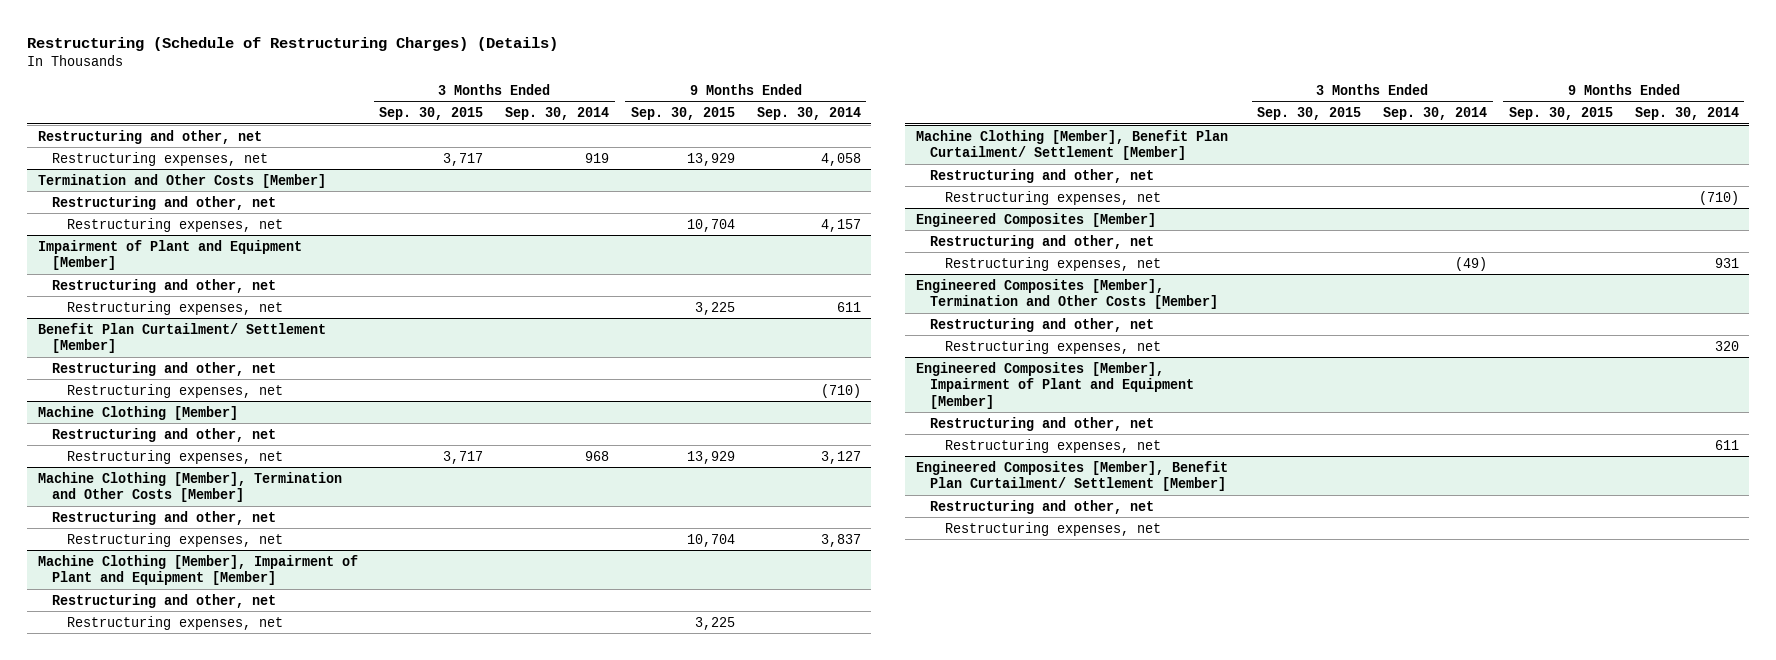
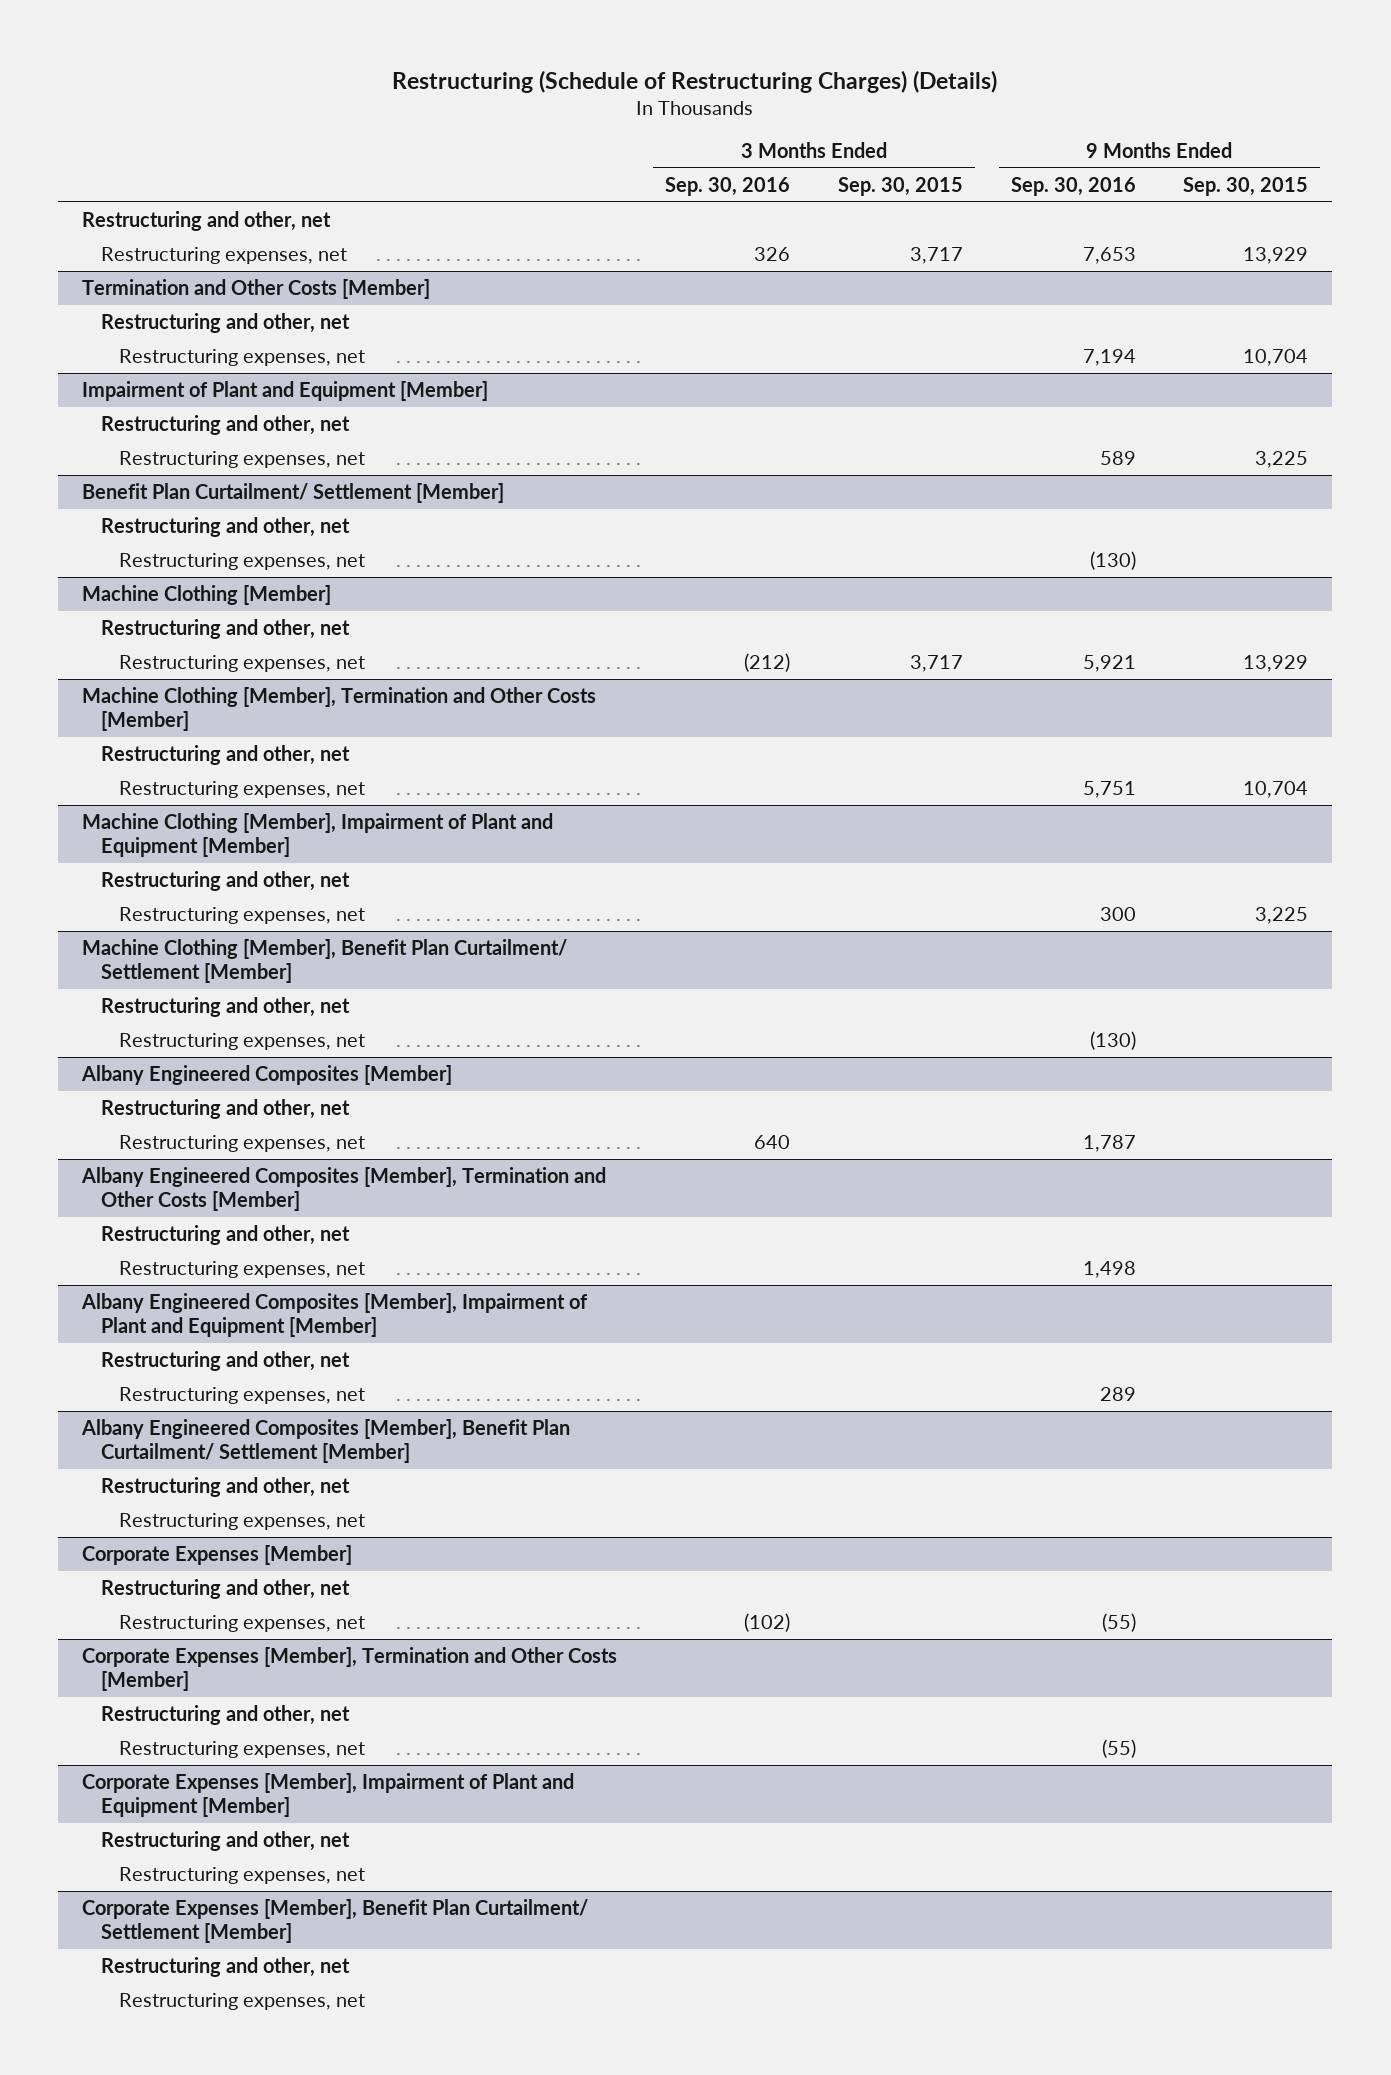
[505,107,610,121] Sep. 30, 2014 -> none
[756,107,861,121] Sep. 30, 2014 -> none
none -> [664,176,790,196] Sep. 30, 2016
none -> [1010,176,1136,196] Sep. 30, 2016
[915,212,1156,227] Engineered Composites [Member] -> [81,1064,453,1085] Albany Engineered Composites [Member]
[915,278,1219,310] Engineered Composites [Member], Termination and Other Costs [Member] -> [81,1166,607,1212] Albany Engineered Composites [Member], Termination and Other Costs [Member]
[915,361,1195,409] Engineered Composites [Member], Impairment of Plant and Equipment [Member] -> [81,1292,589,1338] Albany Engineered Composites [Member], Impairment of Plant and Equipment [Member]
[915,460,1228,492] Engineered Composites [Member], Benefit Plan Curtailment/ Settlement [Member] -> [81,1418,571,1464] Albany Engineered Composites [Member], Benefit Plan Curtailment/ Settlement [Member]
none -> [82,1544,353,1565] Corporate Expenses [Member]
none -> [100,1578,350,1599] Restructuring and other, net
none -> [119,1614,366,1632] Restructuring expenses, net
none -> [82,1646,618,1692] Corporate Expenses [Member], Termination and Other Costs [Member]
none -> [100,1704,350,1725] Restructuring and other, net
none -> [119,1740,366,1758] Restructuring expenses, net
none -> [82,1772,575,1818] Corporate Expenses [Member], Impairment of Plant and Equipment [Member]
none -> [100,1830,350,1851] Restructuring and other, net
none -> [119,1866,366,1884] Restructuring expenses, net
none -> [82,1898,589,1944] Corporate Expenses [Member], Benefit Plan Curtailment/ Settlement [Member]
none -> [100,1956,350,1977] Restructuring and other, net
none -> [119,1992,366,2010] Restructuring expenses, net

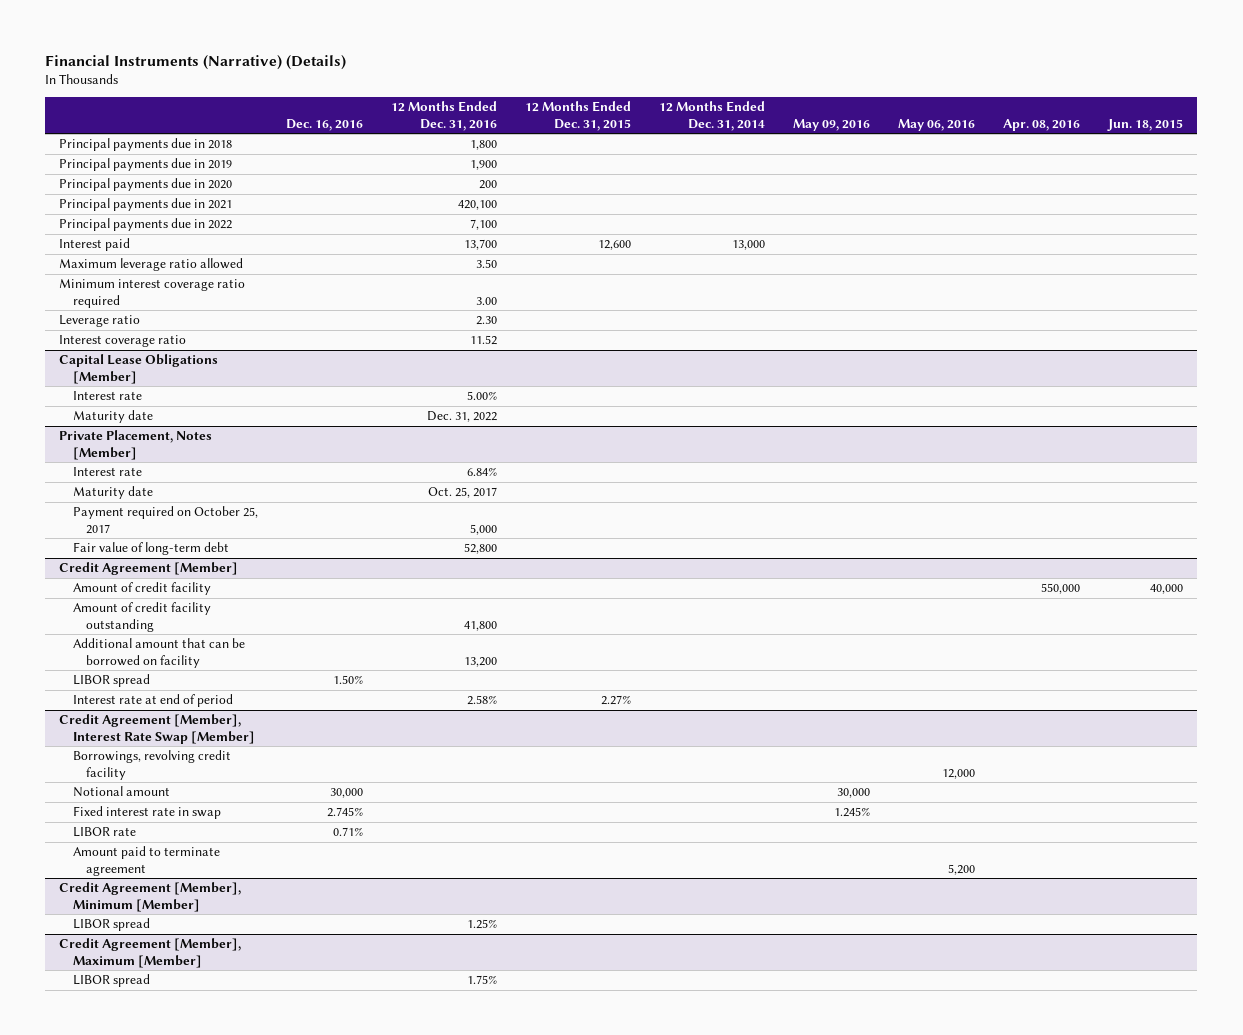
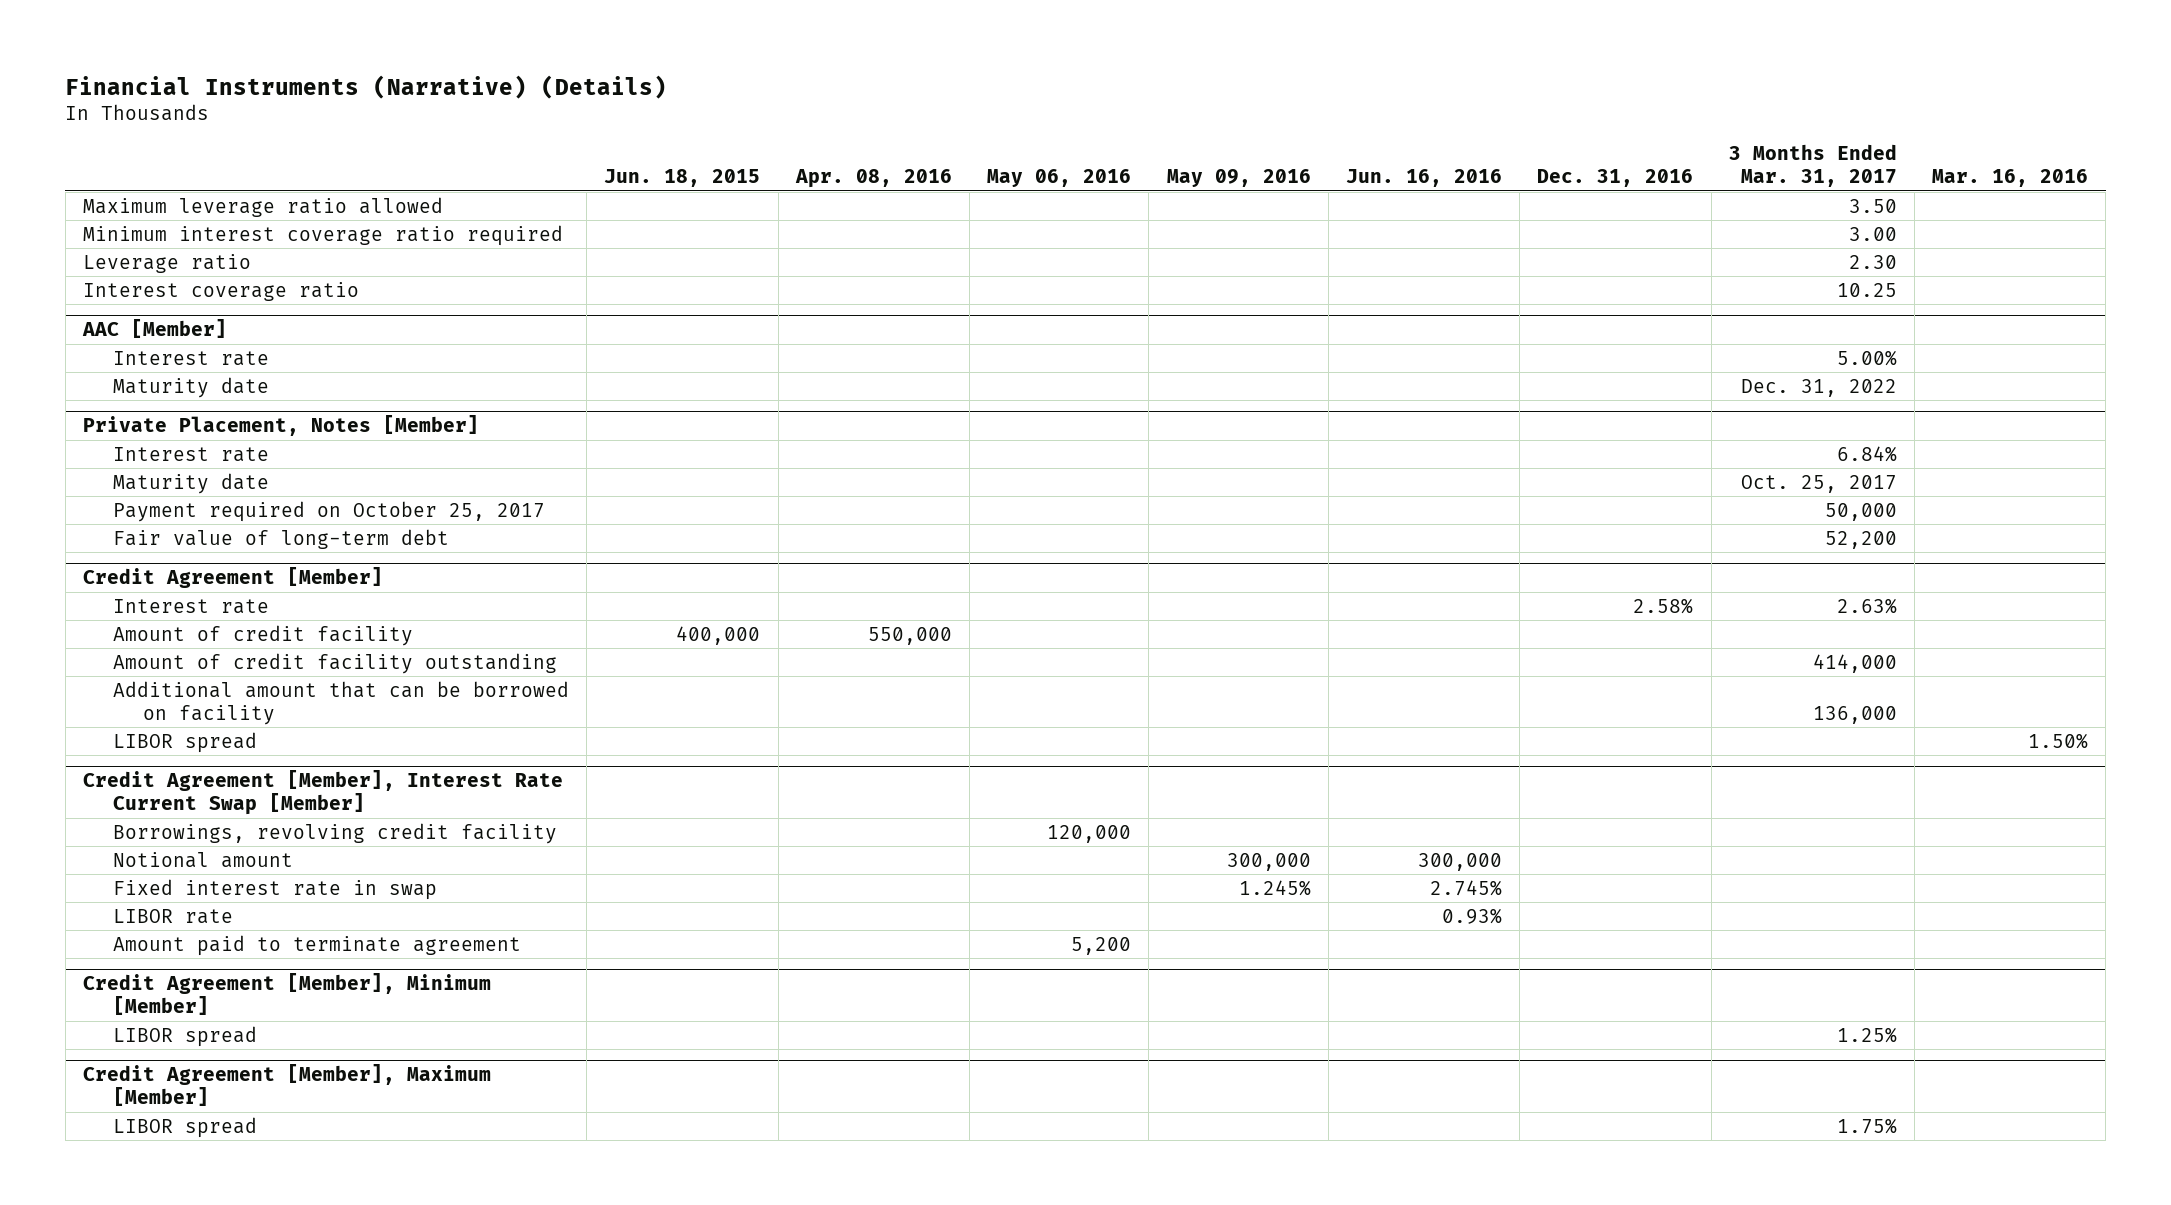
[285,118,363,131] Dec. 16, 2016 -> none
[390,101,497,131] 12 Months Ended Dec. 31, 2016 -> none
[525,101,632,131] 12 Months Ended Dec. 31, 2015 -> none
[659,101,766,131] 12 Months Ended Dec. 31, 2014 -> none
none -> [1346,169,1503,188] Jun. 16, 2016
none -> [1537,169,1694,188] Dec. 31, 2016
none -> [1728,144,1897,188] 3 Months Ended Mar. 31, 2017
none -> [1932,169,2089,188] Mar. 16, 2016
[59,138,233,152] Principal payments due in 2018 -> none
[59,158,233,172] Principal payments due in 2019 -> none
[59,178,233,192] Principal payments due in 2020 -> none
[59,198,233,212] Principal payments due in 2021 -> none
[59,218,233,232] Principal payments due in 2022 -> none
[59,238,131,252] Interest paid -> none
[59,354,219,384] Capital Lease Obligations [Member] -> none
[72,391,142,401] Interest rate -> none
[72,410,153,424] Maturity date -> none
none -> [81,319,227,339] AAC [Member]
none -> [113,350,270,366] Interest rate
none -> [113,376,270,398] Maturity date
none -> [113,598,270,614] Interest rate
[1150,584,1184,595] 40,000 -> [676,625,761,645] 400,000
[72,694,233,708] Interest rate at end of period -> none
[59,714,255,744] Credit Agreement [Member], Interest Rate Swap [Member] -> [82,770,563,816] Credit Agreement [Member], Interest Rate Current Swap [Member]
[942,768,976,779] 12,000 -> [1047,824,1132,843] 120,000
[837,788,871,799] 30,000 -> [1226,852,1311,871] 300,000

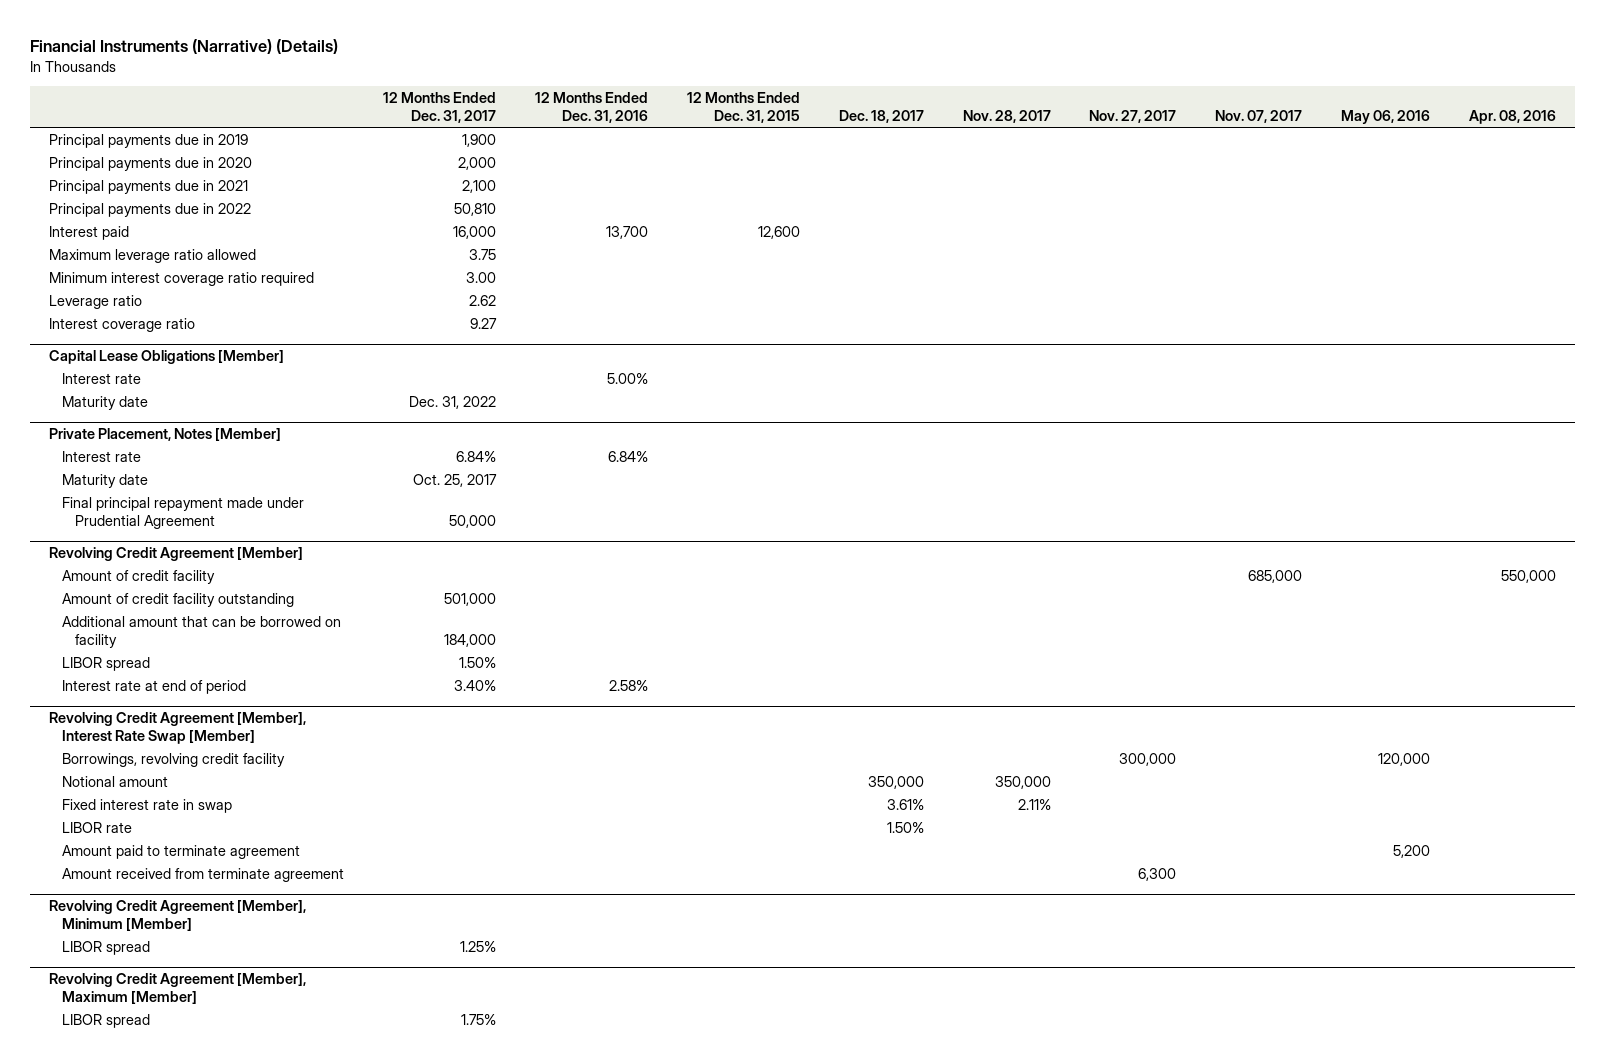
[604,169,761,188] Jun. 18, 2015 -> none
[1166,169,1311,188] May 09, 2016 -> none
[1346,169,1503,188] Jun. 16, 2016 -> none
[1537,169,1694,188] Dec. 31, 2016 -> none
[1728,144,1897,188] 3 Months Ended Mar. 31, 2017 -> none
[1932,169,2089,188] Mar. 16, 2016 -> none
none -> [383,91,497,124] 12 Months Ended Dec. 31, 2017
none -> [535,91,649,124] 12 Months Ended Dec. 31, 2016
none -> [686,91,800,124] 12 Months Ended Dec. 31, 2015
none -> [838,110,924,124] Dec. 18, 2017
none -> [962,110,1051,124] Nov. 28, 2017
none -> [1089,110,1177,124] Nov. 27, 2017
none -> [1215,110,1303,124] Nov. 07, 2017
none -> [49,133,249,148] Principal payments due in 2019
none -> [49,156,253,171] Principal payments due in 2020
none -> [49,179,249,194] Principal payments due in 2021
none -> [49,202,252,217] Principal payments due in 2022
none -> [49,225,130,240] Interest paid
[81,319,227,339] AAC [Member] -> none
[113,350,270,366] Interest rate -> none
[113,376,270,398] Maturity date -> none
none -> [49,349,285,364] Capital Lease Obligations [Member]
none -> [62,372,142,384] Interest rate
none -> [62,395,149,410] Maturity date
[113,500,546,522] Payment required on October 25, 2017 -> none
[113,528,450,549] Fair value of long-term debt -> none
[113,598,270,614] Interest rate -> none
none -> [62,496,305,529] Final principal repayment made under Prudential Agreement
[82,567,383,589] Credit Agreement [Member] -> [49,546,304,561] Revolving Credit Agreement [Member]
none -> [62,679,247,694] Interest rate at end of period
[82,770,563,816] Credit Agreement [Member], Interest Rate Current Swap [Member] -> [49,711,307,745] Revolving Credit Agreement [Member], Interest Rate Swap [Member]
none -> [62,867,345,882] Amount received from terminate agreement
[82,973,491,1016] Credit Agreement [Member], Minimum [Member] -> [49,899,307,932] Revolving Credit Agreement [Member], Minimum [Member]
[82,1064,491,1107] Credit Agreement [Member], Maximum [Member] -> [49,972,307,1005] Revolving Credit Agreement [Member], Maximum [Member]

